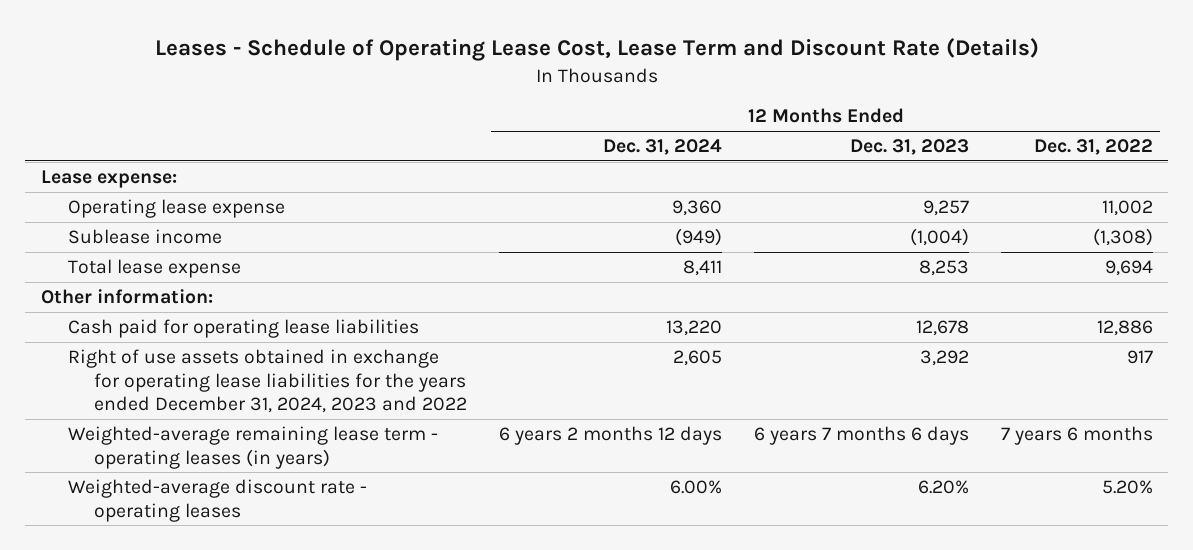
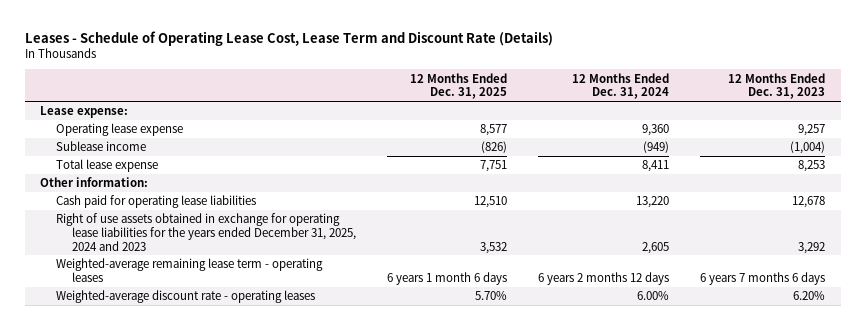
[1033,139,1153,156] Dec. 31, 2022 -> none
none -> [410,72,508,100] 12 Months Ended Dec. 31, 2025
[67,349,468,414] Right of use assets obtained in exchange for operating lease liabilities for the years ended December 31, 2024, 2023 and 2022 -> [56,213,357,251] Right of use assets obtained in exchange for operating lease liabilities for the years ended December 31, 2025, 2024 and 2023
[67,426,438,469] Weighted-average remaining lease term - operating leases (in years) -> [56,258,324,282] Weighted-average remaining lease term - operating leases

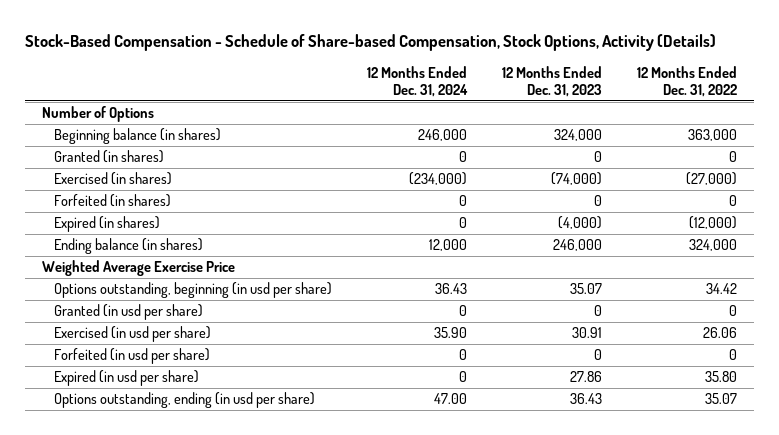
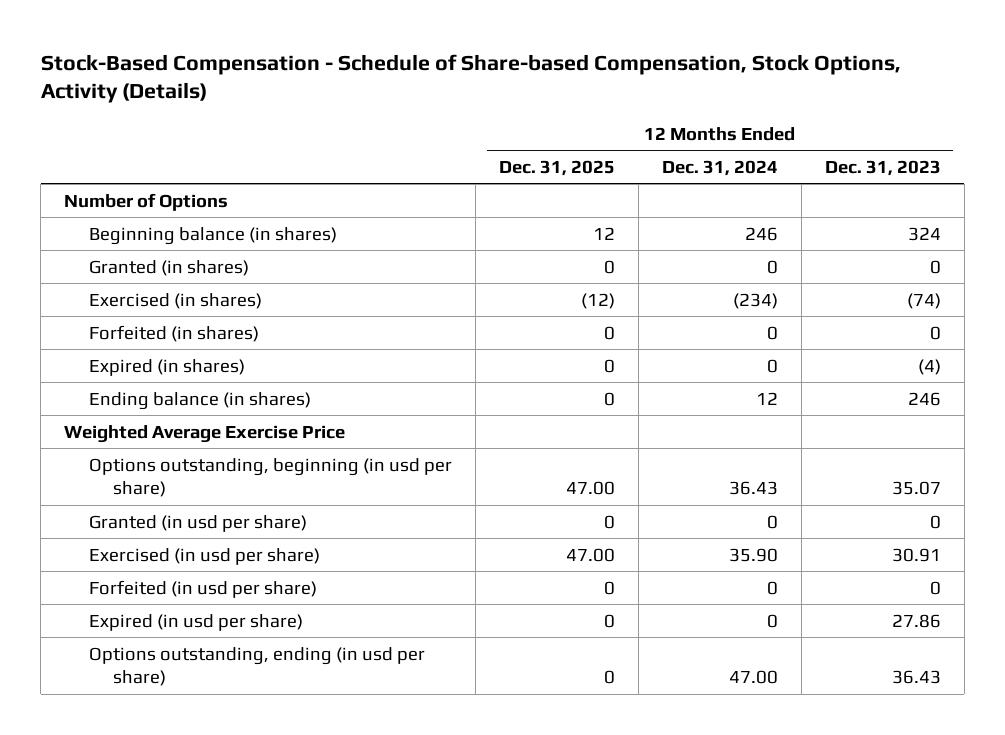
[637,65,738,97] 12 Months Ended Dec. 31, 2022 -> none
none -> [498,159,615,176] Dec. 31, 2025
[418,129,468,142] 246,000 -> [744,226,778,241] 246
[554,129,603,142] 324,000 -> [907,226,941,241] 324
[409,172,468,186] (234,000) -> [732,292,778,309] (234)
[551,172,603,186] (74,000) -> [906,292,941,309] (74)
[558,216,603,230] (4,000) -> [917,358,941,375] (4)
[429,239,468,252] 12,000 -> [755,391,778,405] 12
[553,239,603,252] 246,000 -> [907,391,941,406] 246

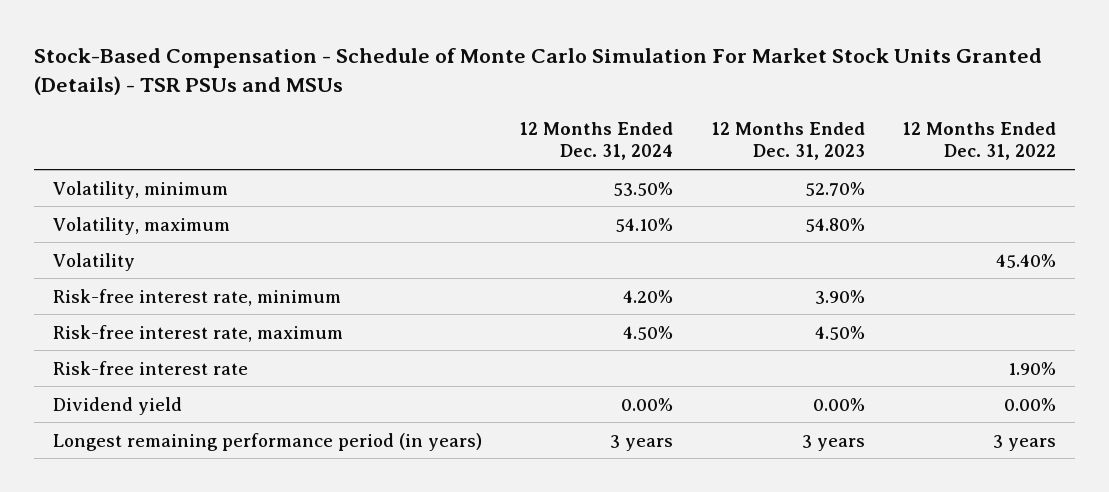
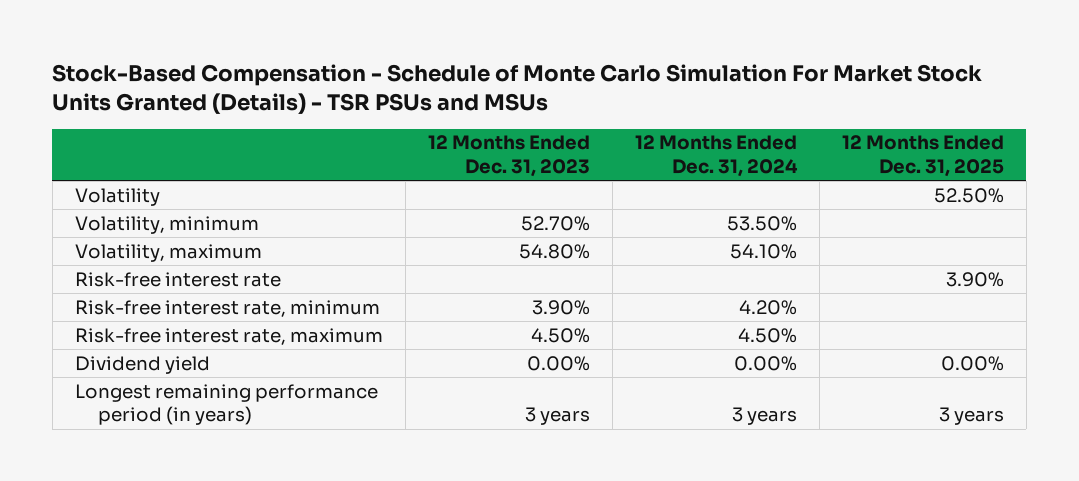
[902,121,1057,161] 12 Months Ended Dec. 31, 2022 -> none
none -> [841,135,1004,177] 12 Months Ended Dec. 31, 2025
[52,252,135,271] Volatility -> [74,187,160,206] Volatility
[52,360,248,375] Risk-free interest rate -> [74,271,281,287] Risk-free interest rate

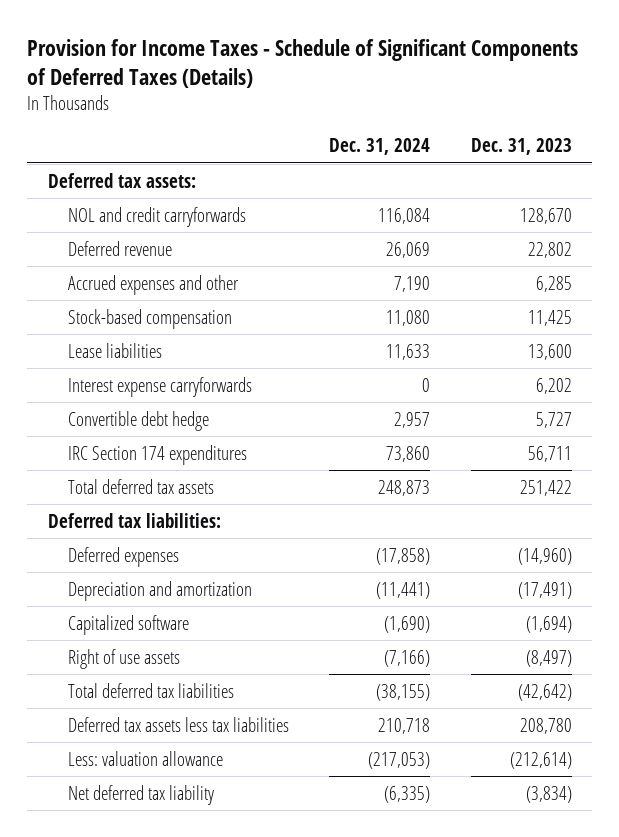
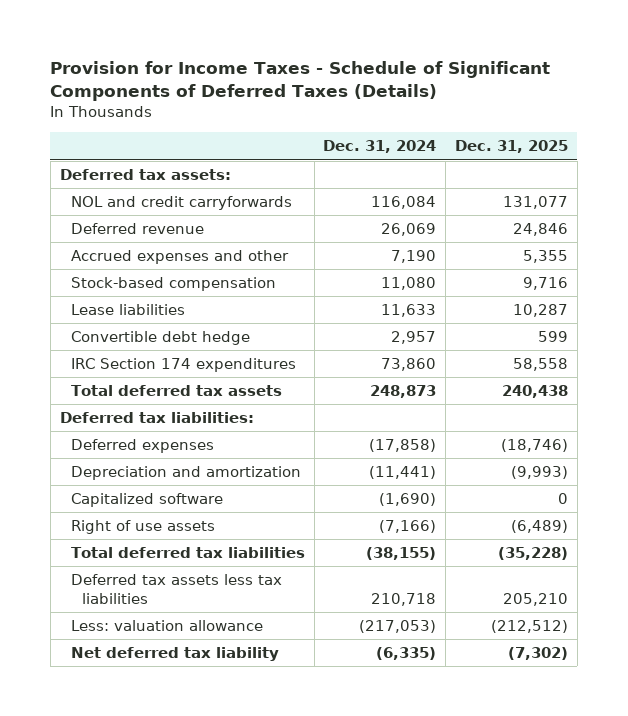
[470,138,572,156] Dec. 31, 2023 -> none
none -> [455,140,569,154] Dec. 31, 2025
[68,376,253,397] Interest expense carryforwards -> none

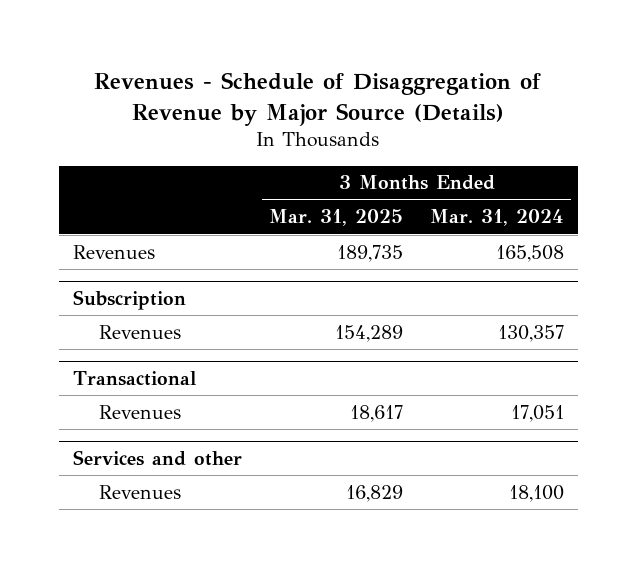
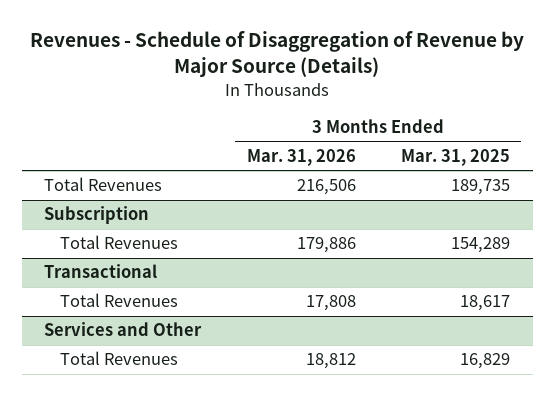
[430,209,565,227] Mar. 31, 2024 -> none
none -> [246,148,356,166] Mar. 31, 2026
[72,244,155,259] Revenues -> [44,177,163,192] Total Revenues
[98,324,181,339] Revenues -> [60,235,179,250] Total Revenues
[98,404,181,419] Revenues -> [60,293,179,308] Total Revenues
[72,449,242,466] Services and other -> [44,322,203,337] Services and Other
[98,484,181,499] Revenues -> [60,351,179,366] Total Revenues

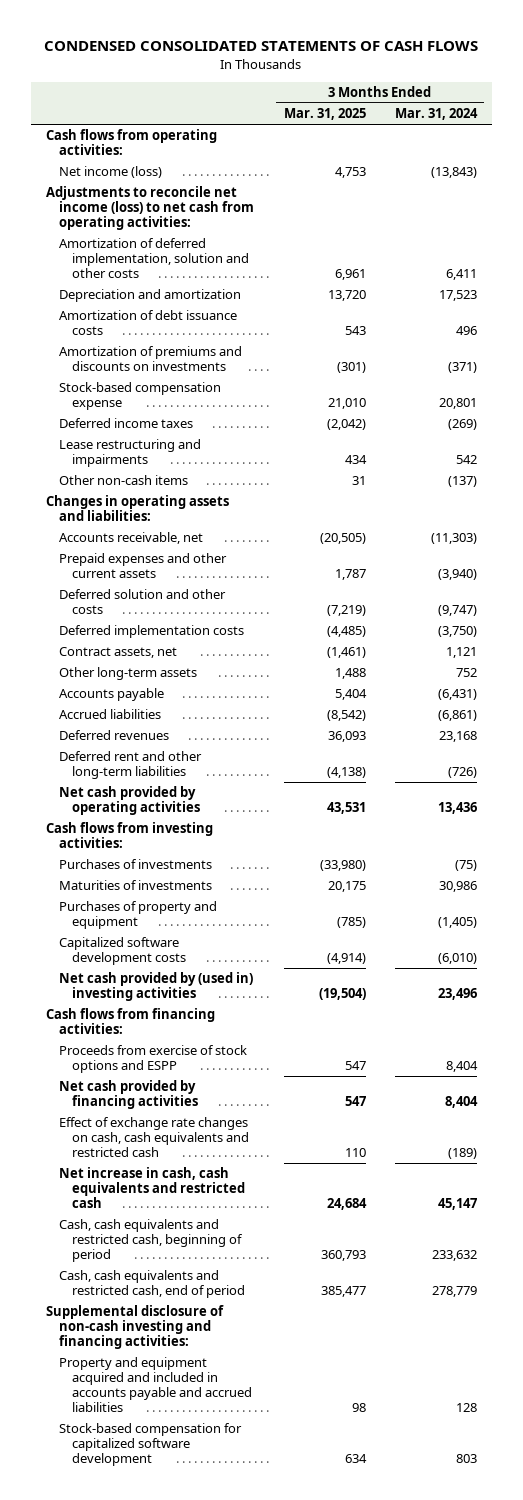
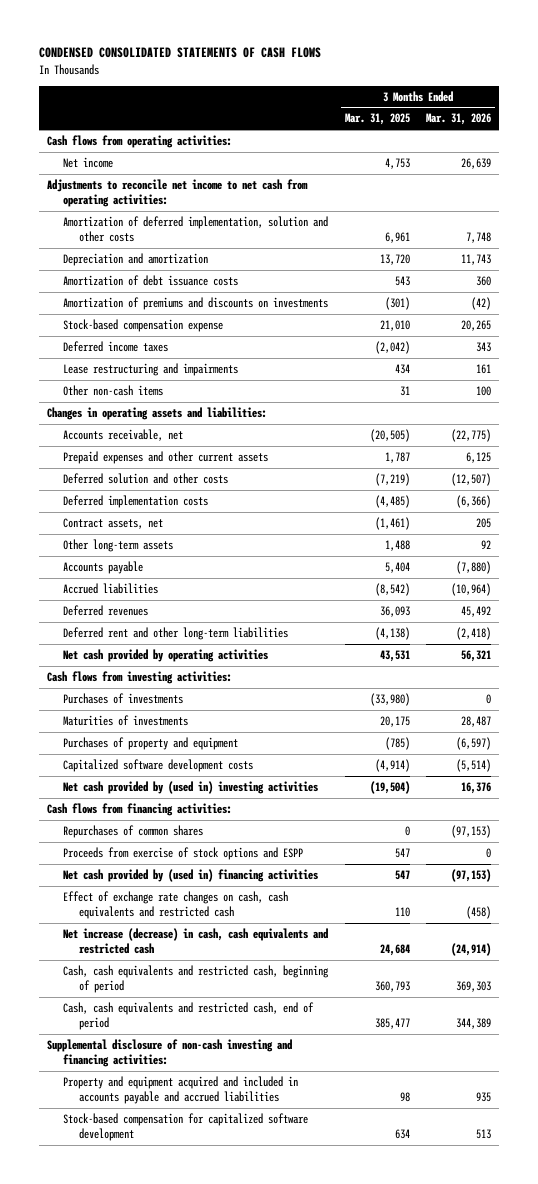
[394,108,478,121] Mar. 31, 2024 -> none
none -> [426,113,492,126] Mar. 31, 2026
[59,166,163,179] Net income (loss) -> [63,157,114,169] Net income
[45,186,255,231] Adjustments to reconcile net income (loss) to net cash from operating activities: -> [47,179,309,208] Adjustments to reconcile net income to net cash from operating activities:
none -> [63,825,204,839] Repurchases of common shares
[59,1080,199,1110] Net cash provided by financing activities -> [63,869,319,883] Net cash provided by (used in) financing activities
[59,1167,246,1209] Net increase in cash, cash equivalents and restricted cash -> [63,928,329,955] Net increase (decrease) in cash, cash equivalents and restricted cash

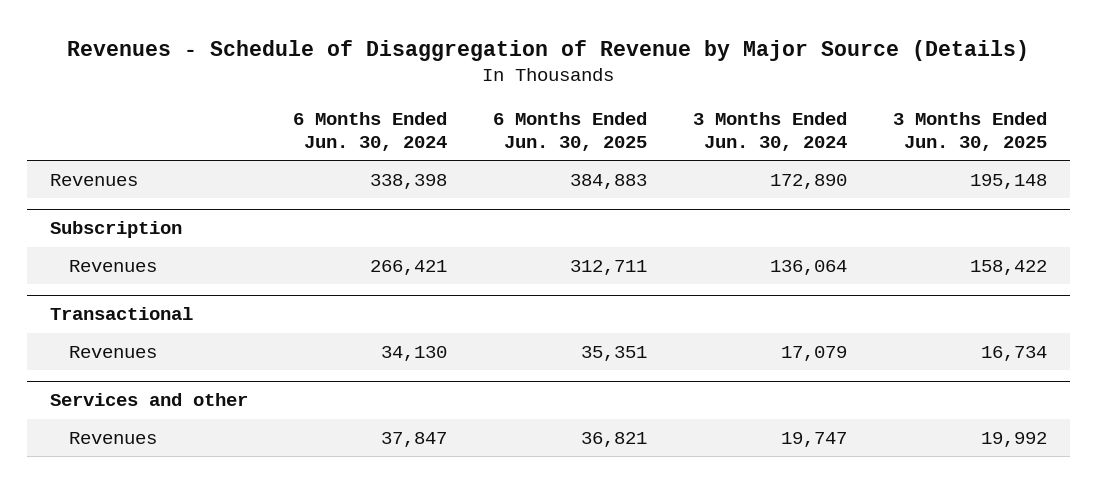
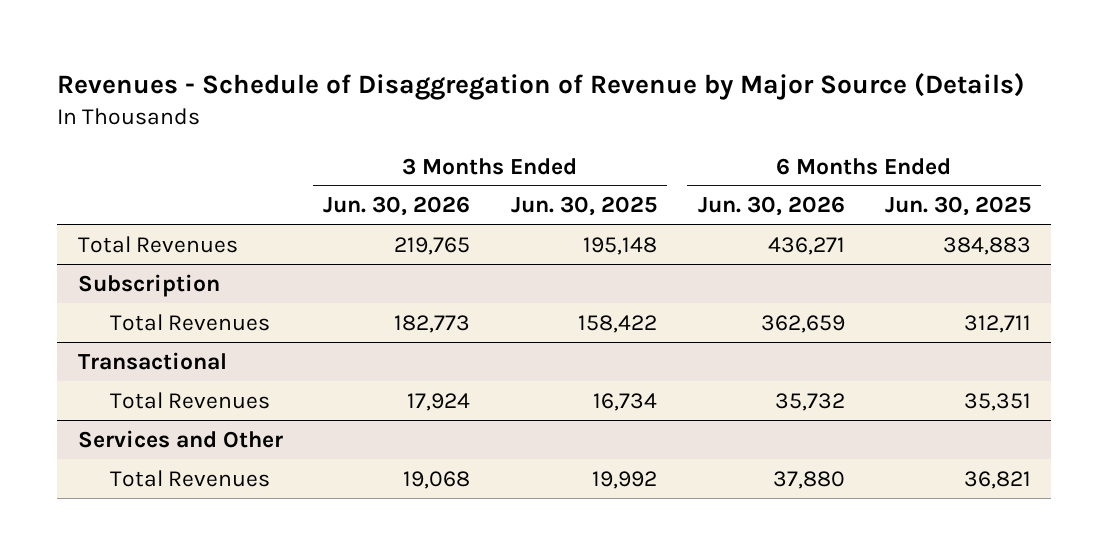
[293,111,448,151] 6 Months Ended Jun. 30, 2024 -> none
[693,111,848,151] 3 Months Ended Jun. 30, 2024 -> none
none -> [323,196,471,217] Jun. 30, 2026
none -> [697,196,845,217] Jun. 30, 2026
[49,173,138,186] Revenues -> [77,235,238,253] Total Revenues
[69,259,158,272] Revenues -> [109,313,270,331] Total Revenues
[69,345,158,358] Revenues -> [109,391,270,409] Total Revenues
[49,393,248,407] Services and other -> [77,429,283,448] Services and Other
[69,431,158,444] Revenues -> [109,469,270,487] Total Revenues

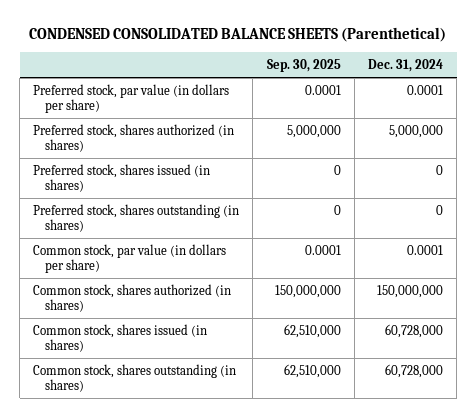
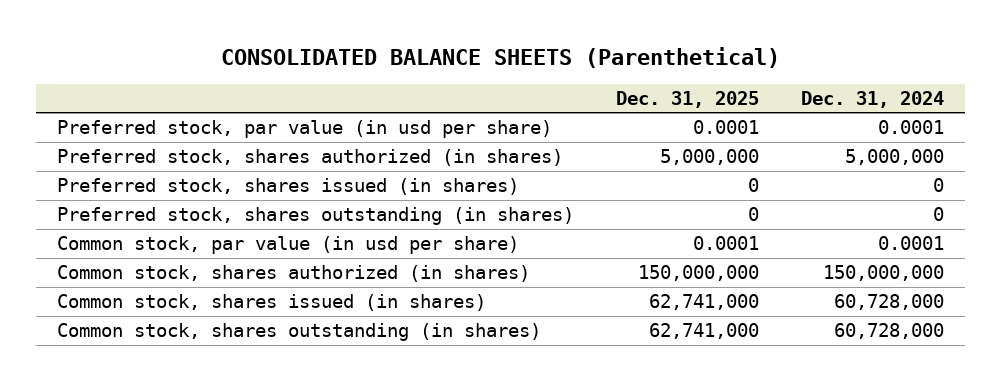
[29,27,447,43] CONDENSED CONSOLIDATED BALANCE SHEETS (Parenthetical) -> [220,46,780,68] CONSOLIDATED BALANCE SHEETS (Parenthetical)
[266,59,341,73] Sep. 30, 2025 -> none
none -> [616,90,760,108] Dec. 31, 2025
[33,83,230,114] Preferred stock, par value (in dollars per share) -> [56,120,552,139] Preferred stock, par value (in usd per share)
[33,243,227,274] Common stock, par value (in dollars per share) -> [56,236,519,255] Common stock, par value (in usd per share)

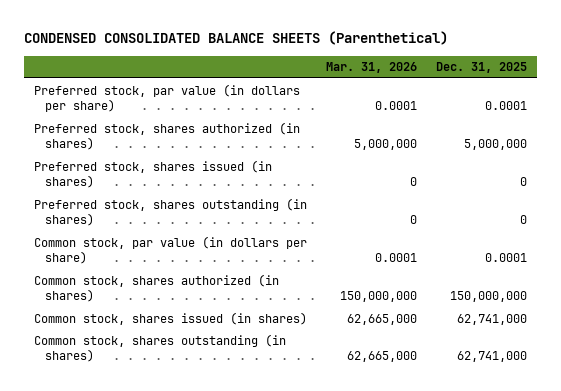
[220,46,780,68] CONSOLIDATED BALANCE SHEETS (Parenthetical) -> [24,31,449,46] CONDENSED CONSOLIDATED BALANCE SHEETS (Parenthetical)
[801,90,945,108] Dec. 31, 2024 -> none
none -> [325,62,417,74] Mar. 31, 2026
[56,120,552,139] Preferred stock, par value (in usd per share) -> [33,83,300,113] Preferred stock, par value (in dollars per share)
[56,236,519,255] Common stock, par value (in usd per share) -> [33,235,307,265] Common stock, par value (in dollars per share)

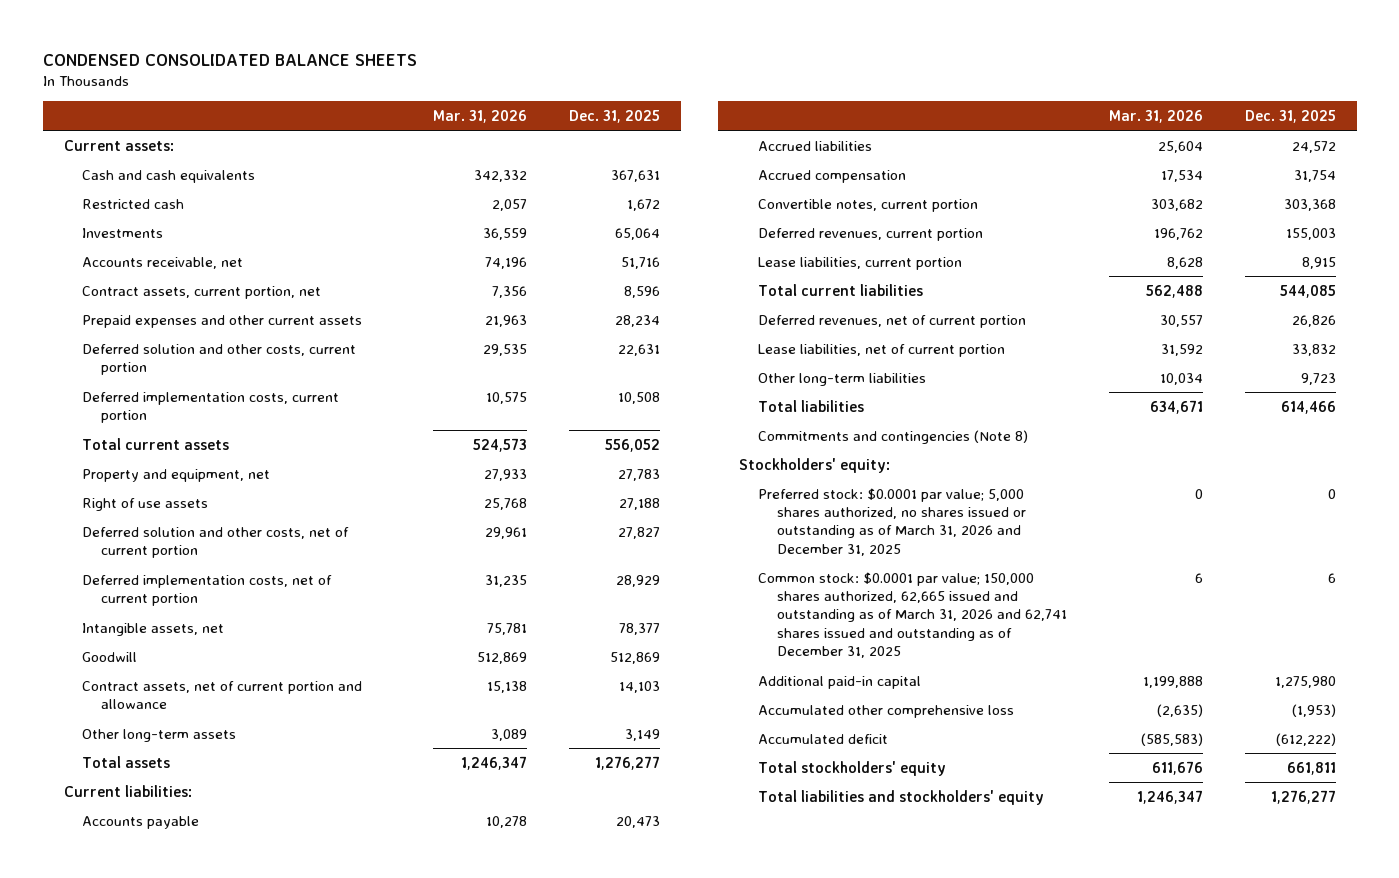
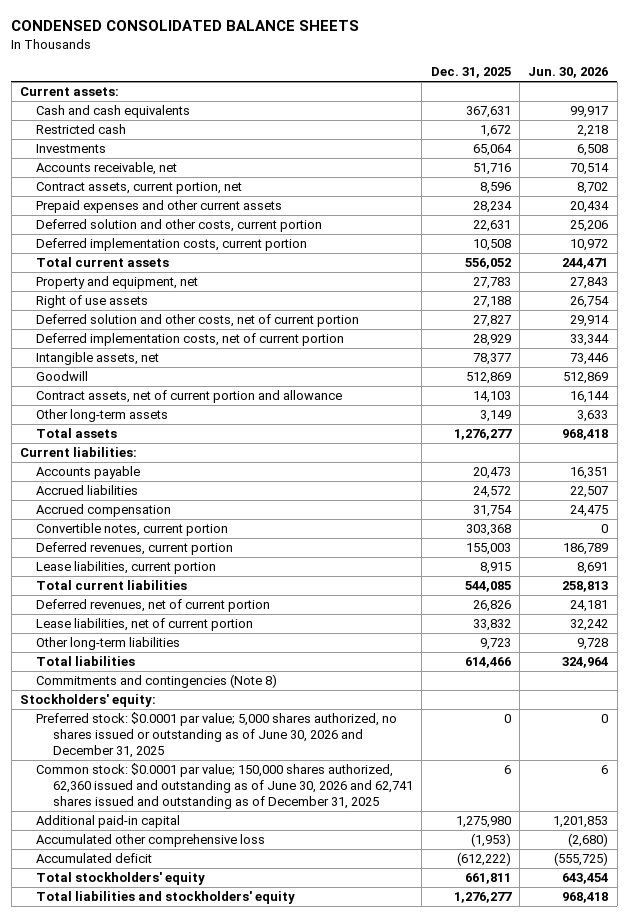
[432,109,527,123] Mar. 31, 2026 -> none
none -> [528,67,609,79] Jun. 30, 2026
[757,487,1026,556] Preferred stock: $0.0001 par value; 5,000 shares authorized, no shares issued or outstanding as of March 31, 2026 and December 31, 2025 -> [36,712,398,758] Preferred stock: $0.0001 par value; 5,000 shares authorized, no shares issued or outstanding as of June 30, 2026 and December 31, 2025
[757,571,1067,659] Common stock: $0.0001 par value; 150,000 shares authorized, 62,665 issued and outstanding as of March 31, 2026 and 62,741 shares issued and outstanding as of December 31, 2025 -> [36,763,413,809] Common stock: $0.0001 par value; 150,000 shares authorized, 62,360 issued and outstanding as of June 30, 2026 and 62,741 shares issued and outstanding as of December 31, 2025

